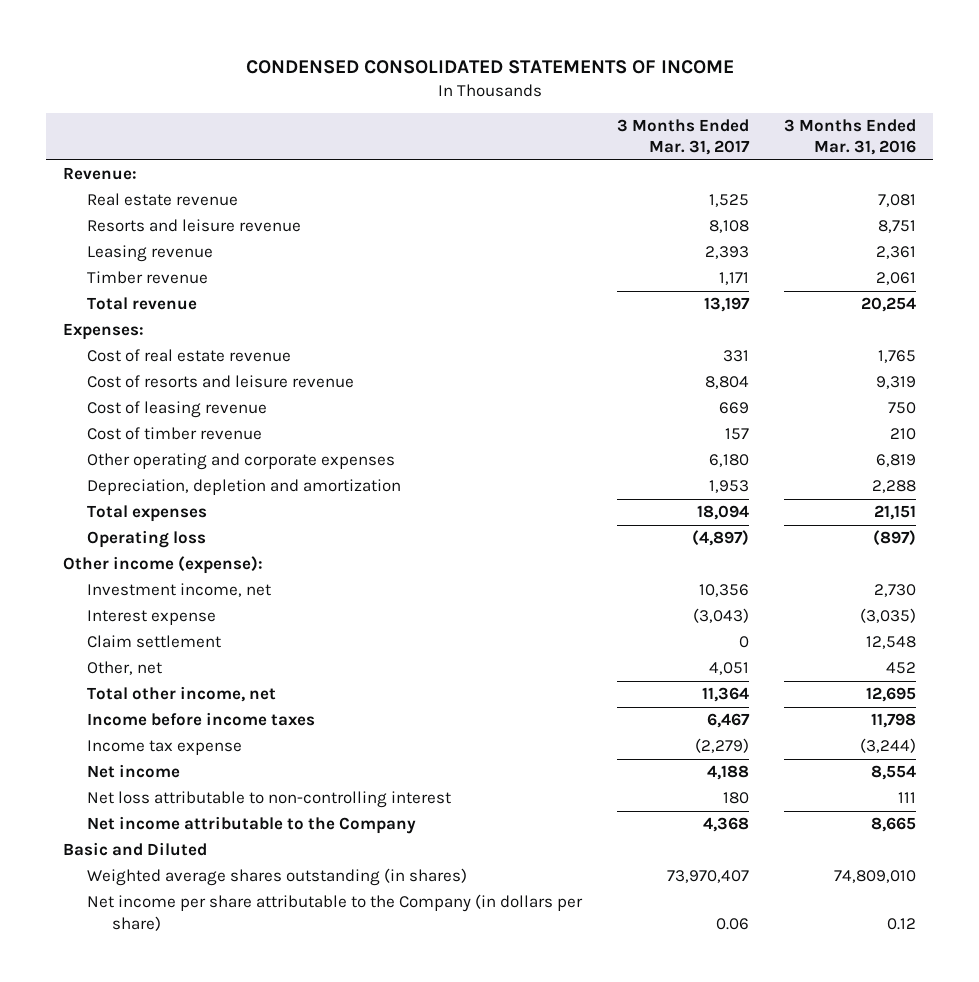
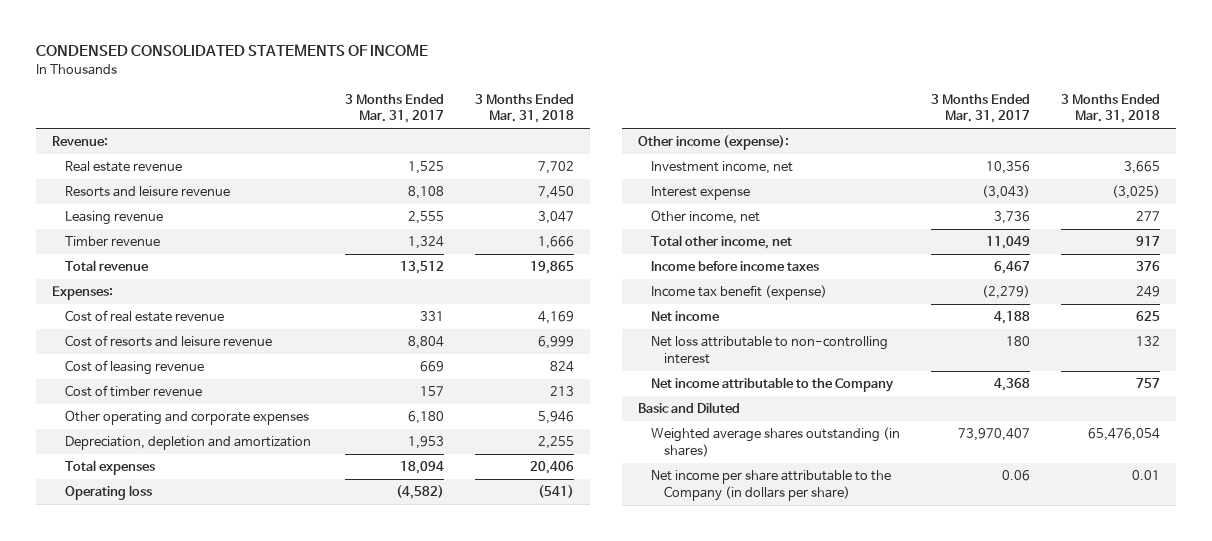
[783,119,916,156] 3 Months Ended Mar. 31, 2016 -> none
none -> [475,93,575,124] 3 Months Ended Mar. 31, 2018
[705,246,750,260] 2,393 -> [408,211,445,225] 2,555
[719,272,750,286] 1,171 -> [408,236,445,250] 1,324
[704,297,751,313] 13,197 -> [400,261,445,275] 13,512
[692,530,750,547] (4,897) -> [396,485,445,500] (4,582)
[87,635,222,649] Claim settlement -> none
[87,661,163,676] Other, net -> [650,210,760,225] Other income, net
[709,662,750,676] 4,051 -> [993,211,1030,225] 3,736
[702,687,750,703] 11,364 -> [985,236,1030,250] 11,049
[87,740,243,756] Income tax expense -> [650,285,827,301] Income tax benefit (expense)

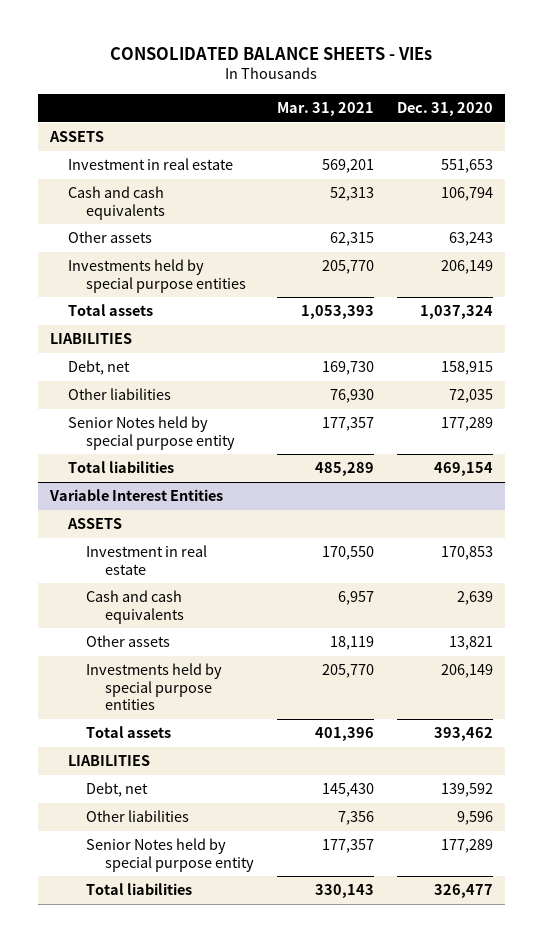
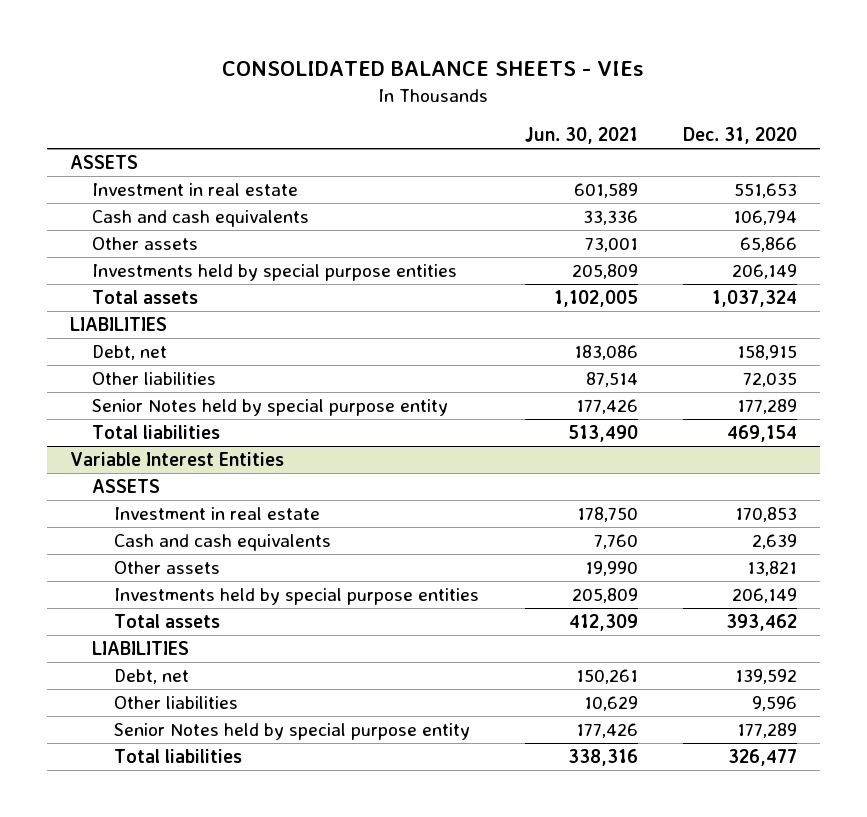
[277,101,375,116] Mar. 31, 2021 -> none
none -> [524,126,638,144] Jun. 30, 2021
[449,232,494,247] 63,243 -> [739,237,797,253] 65,866

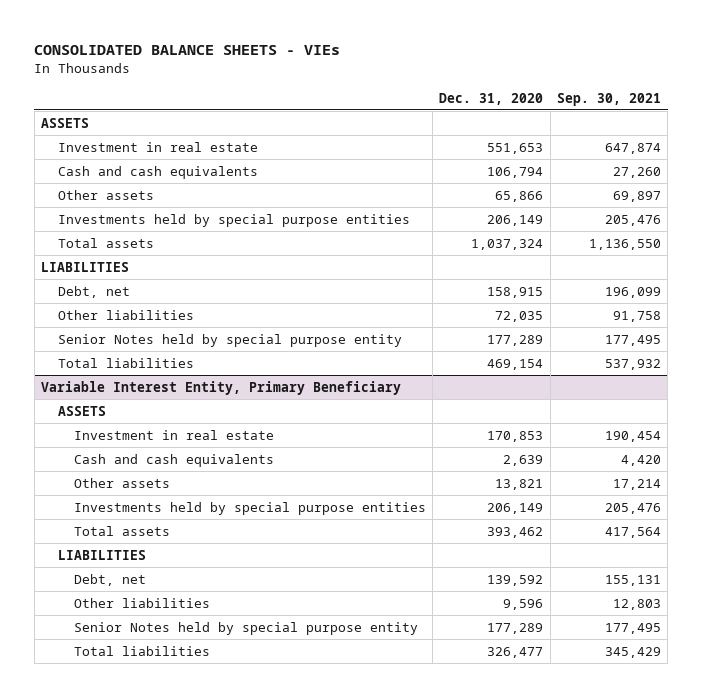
[524,126,638,144] Jun. 30, 2021 -> none
none -> [557,92,662,106] Sep. 30, 2021
[69,452,284,467] Variable Interest Entities -> [41,380,402,395] Variable Interest Entity, Primary Beneficiary

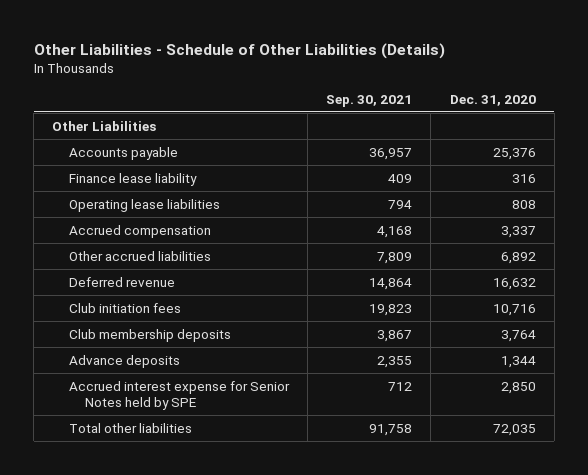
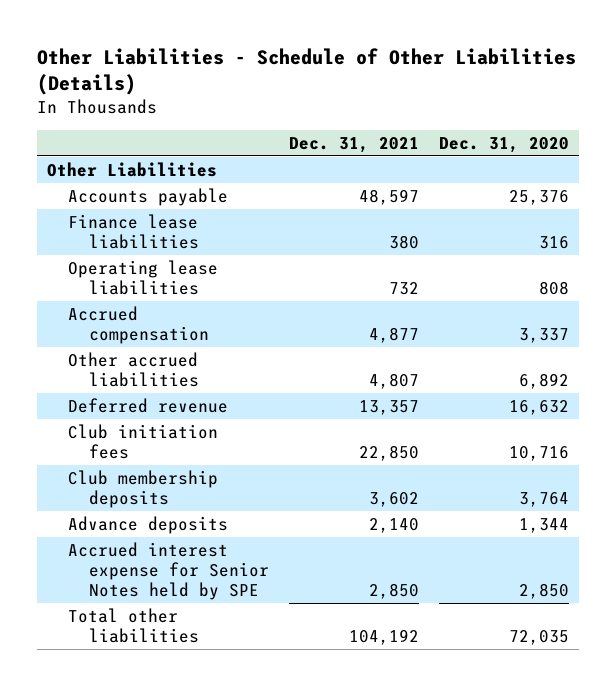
[326,94,413,107] Sep. 30, 2021 -> none
none -> [288,136,419,153] Dec. 31, 2021
[68,172,197,186] Finance lease liability -> [68,213,199,250] Finance lease liabilities

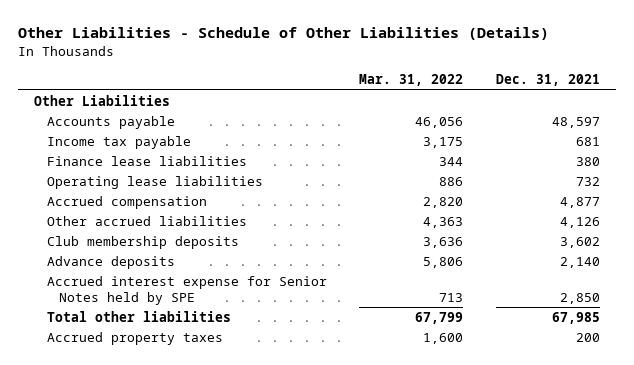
[438,136,569,153] Dec. 31, 2020 -> none
none -> [359,74,464,87] Mar. 31, 2022
none -> [46,135,191,149] Income tax payable
[68,397,229,413] Deferred revenue -> none
[68,423,219,460] Club initiation fees -> none
[368,373,419,390] 4,807 -> [560,216,601,228] 4,126
[348,629,419,646] 104,192 -> [552,311,601,324] 67,985
none -> [46,331,223,345] Accrued property taxes

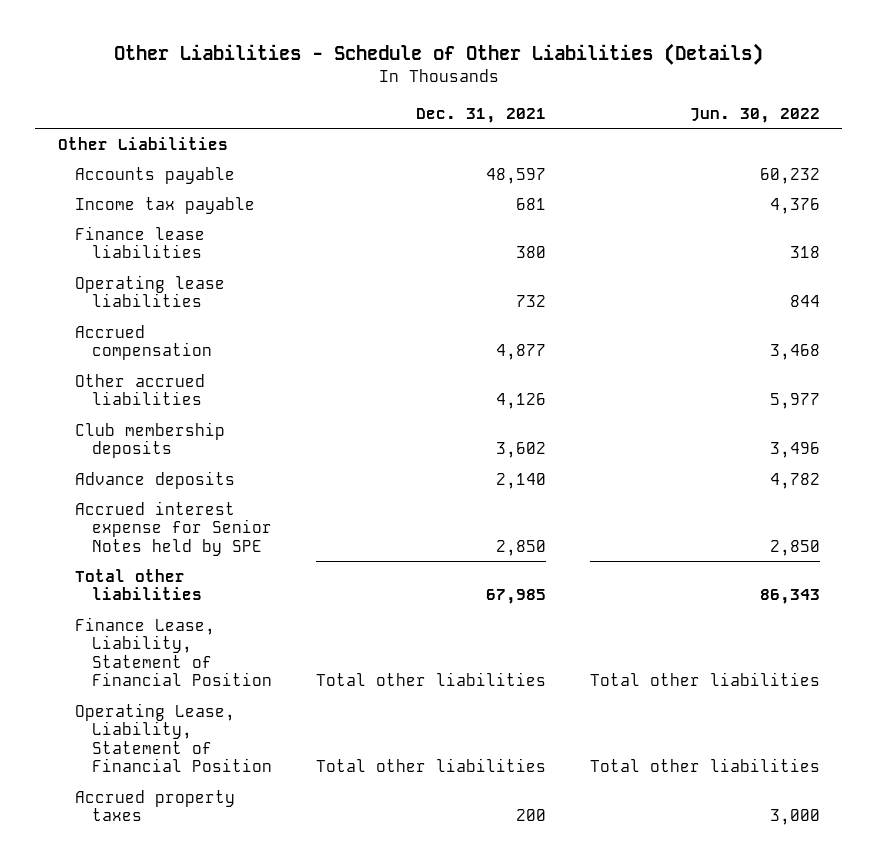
[359,74,464,87] Mar. 31, 2022 -> none
none -> [690,107,821,123] Jun. 30, 2022
none -> [74,616,272,687] Finance Lease, Liability, Statement of Financial Position
none -> [74,702,272,773] Operating Lease, Liability, Statement of Financial Position

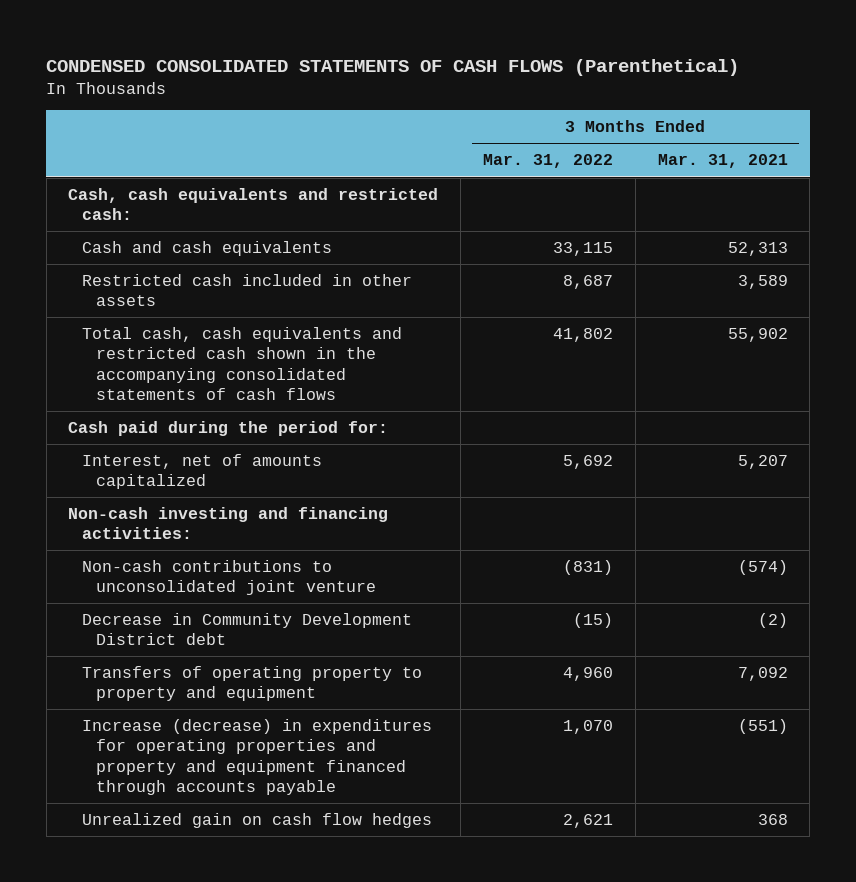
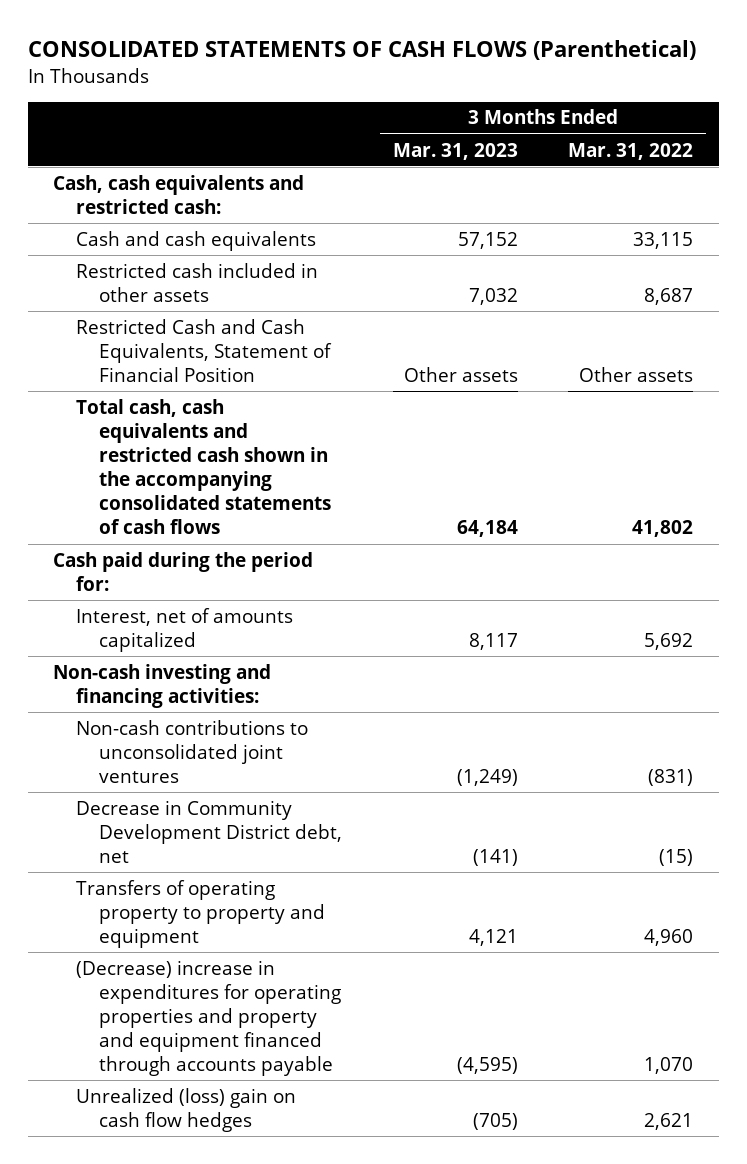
[46,58,740,76] CONDENSED CONSOLIDATED STATEMENTS OF CASH FLOWS (Parenthetical) -> [28,40,697,61] CONSOLIDATED STATEMENTS OF CASH FLOWS (Parenthetical)
[657,154,788,169] Mar. 31, 2021 -> none
none -> [392,142,518,160] Mar. 31, 2023
none -> [76,318,332,382] Restricted Cash and Cash Equivalents, Statement of Financial Position
[82,560,376,596] Non-cash contributions to unconsolidated joint venture -> [76,719,309,783] Non-cash contributions to unconsolidated joint ventures
[82,613,413,646] Decrease in Community Development District debt -> [76,799,342,863] Decrease in Community Development District debt, net
[82,719,433,795] Increase (decrease) in expenditures for operating properties and property and equipment financed through accounts payable -> [76,959,341,1077] (Decrease) increase in expenditures for operating properties and property and equipment financed through accounts payable
[82,813,433,829] Unrealized gain on cash flow hedges -> [76,1087,297,1132] Unrealized (loss) gain on cash flow hedges

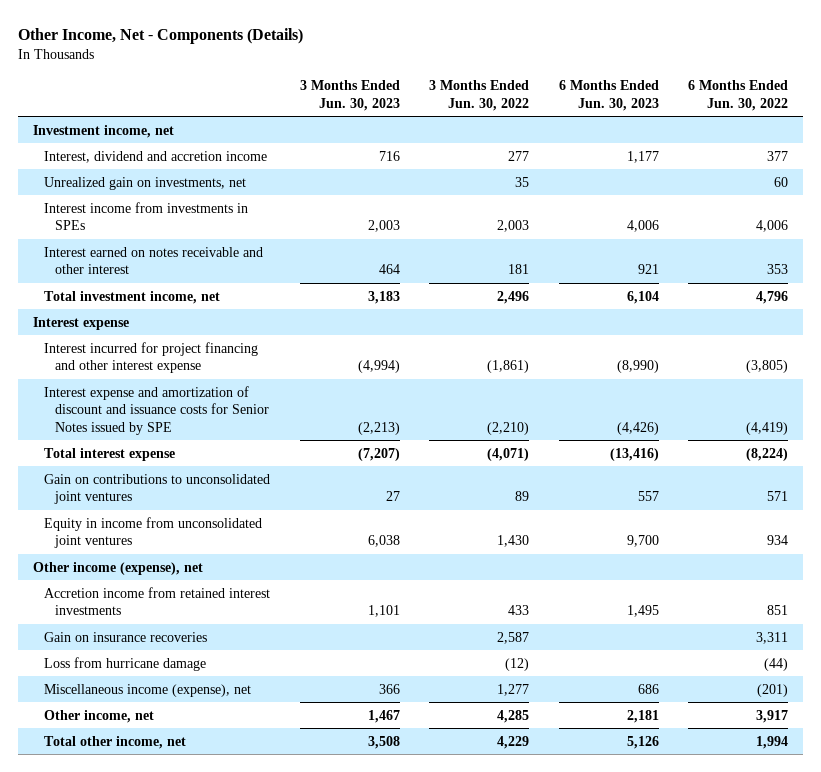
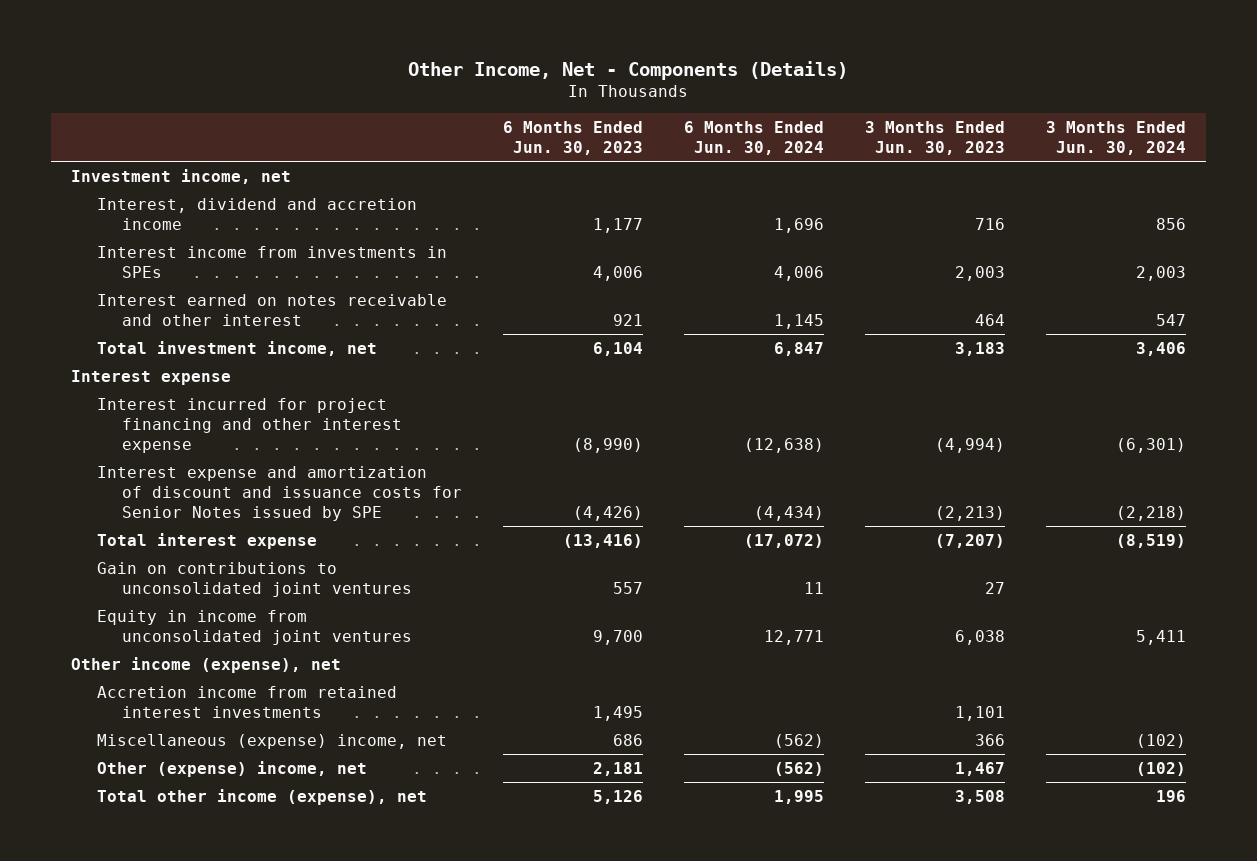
[429,80,530,111] 3 Months Ended Jun. 30, 2022 -> none
[688,80,789,111] 6 Months Ended Jun. 30, 2022 -> none
none -> [683,121,824,156] 6 Months Ended Jun. 30, 2024
none -> [1045,121,1186,156] 3 Months Ended Jun. 30, 2024
[44,176,247,190] Unrealized gain on investments, net -> none
[44,631,208,642] Gain on insurance recoveries -> none
[44,656,207,671] Loss from hurricane damage -> none
[44,683,252,697] Miscellaneous income (expense), net -> [96,733,447,749] Miscellaneous (expense) income, net
[44,709,155,723] Other income, net -> [96,760,367,777] Other (expense) income, net
[44,735,187,749] Total other income, net -> [96,788,427,805] Total other income (expense), net

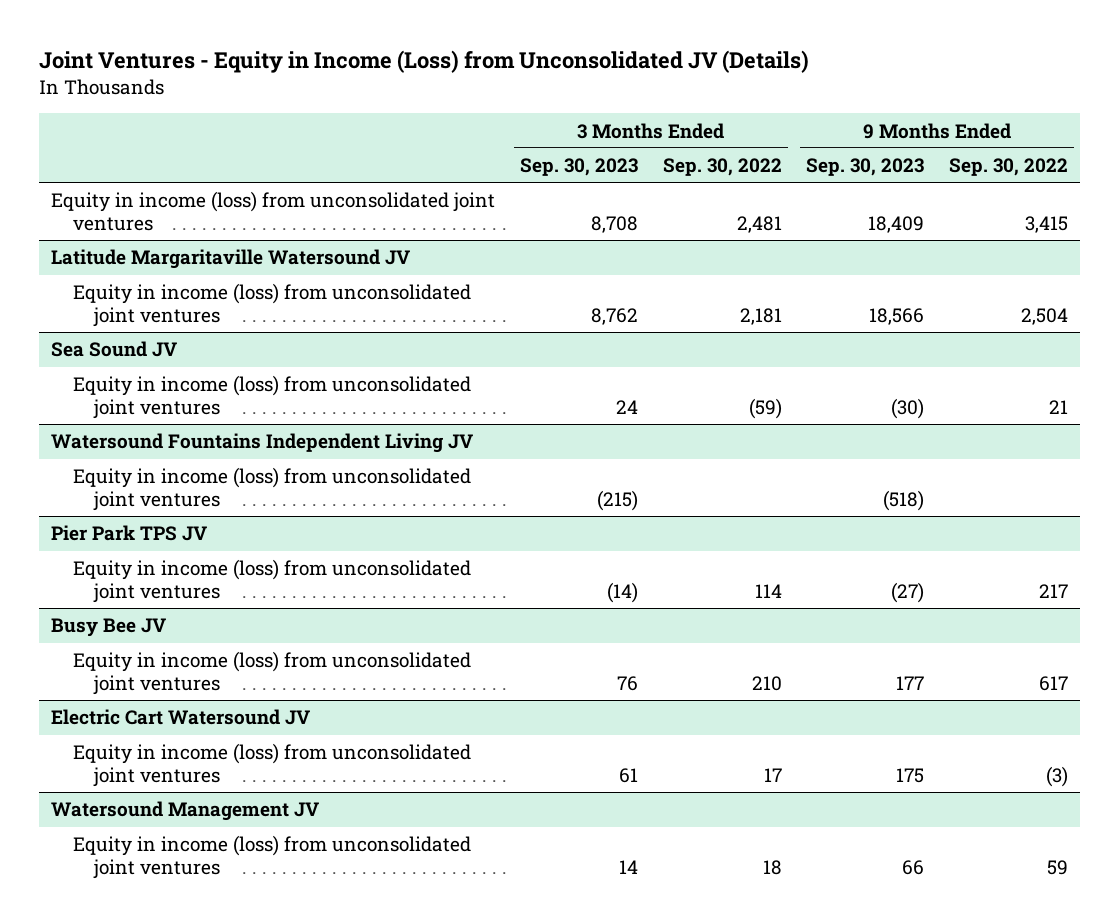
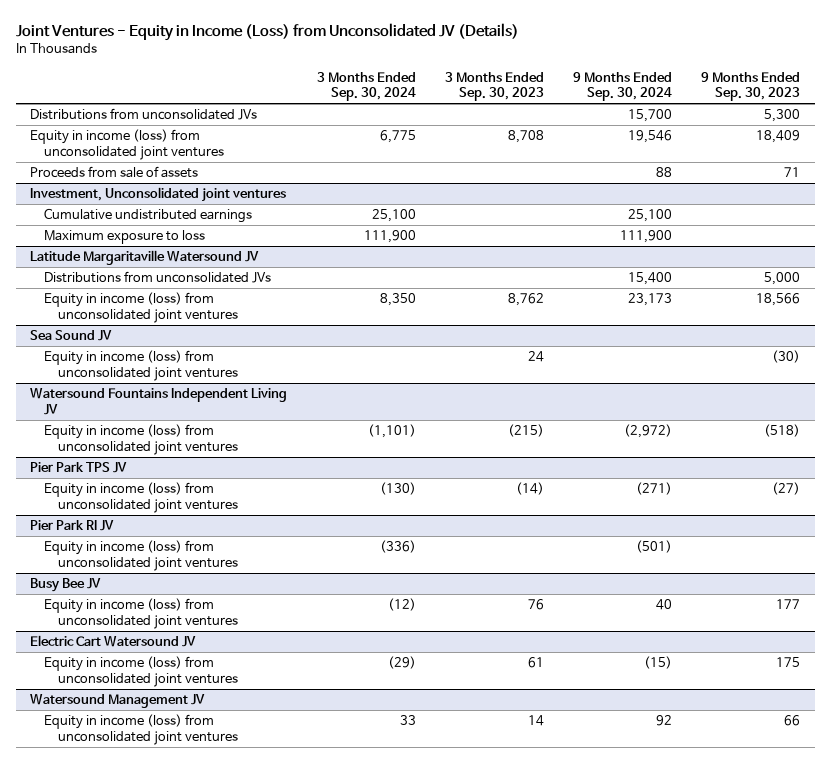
[662,158,782,177] Sep. 30, 2022 -> none
[949,158,1069,177] Sep. 30, 2022 -> none
none -> [316,71,416,102] 3 Months Ended Sep. 30, 2024
none -> [572,71,672,102] 9 Months Ended Sep. 30, 2024
none -> [30,108,258,121] Distributions from unconsolidated JVs
none -> [30,166,199,179] Proceeds from sale of assets
none -> [30,187,287,203] Investment, Unconsolidated joint ventures
none -> [44,208,253,224] Cumulative undistributed earnings
none -> [44,230,206,245] Maximum exposure to loss
none -> [44,271,272,284] Distributions from unconsolidated JVs
none -> [30,520,115,532] Pier Park RI JV
none -> [44,540,238,572] Equity in income (loss) from unconsolidated joint ventures

